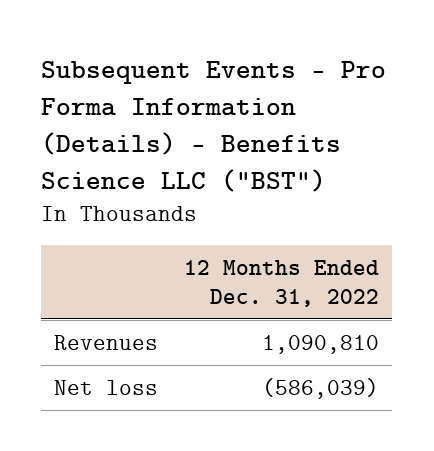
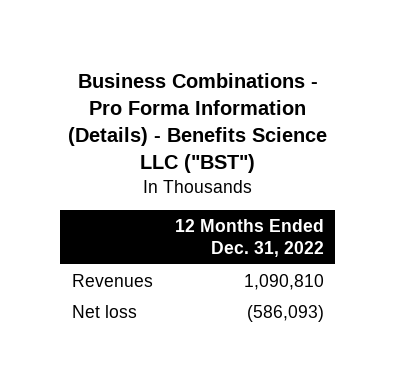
[41,61,387,193] Subsequent Events - Pro Forma Information (Details) - Benefits Science LLC ("BST") -> [67,72,327,174] Business Combinations - Pro Forma Information (Details) - Benefits Science LLC ("BST")
[262,377,380,399] (586,039) -> [247,304,325,322] (586,093)

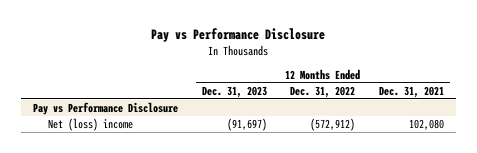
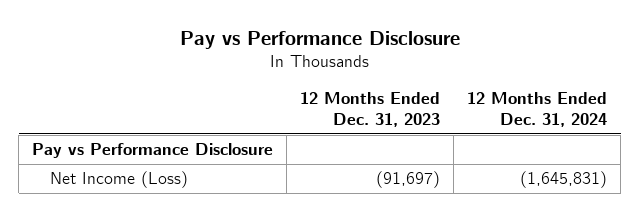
[290,85,356,98] Dec. 31, 2022 -> none
[378,85,444,98] Dec. 31, 2021 -> none
none -> [467,92,608,127] 12 Months Ended Dec. 31, 2024
[48,118,134,132] Net (loss) income -> [50,171,189,189] Net Income (Loss)

